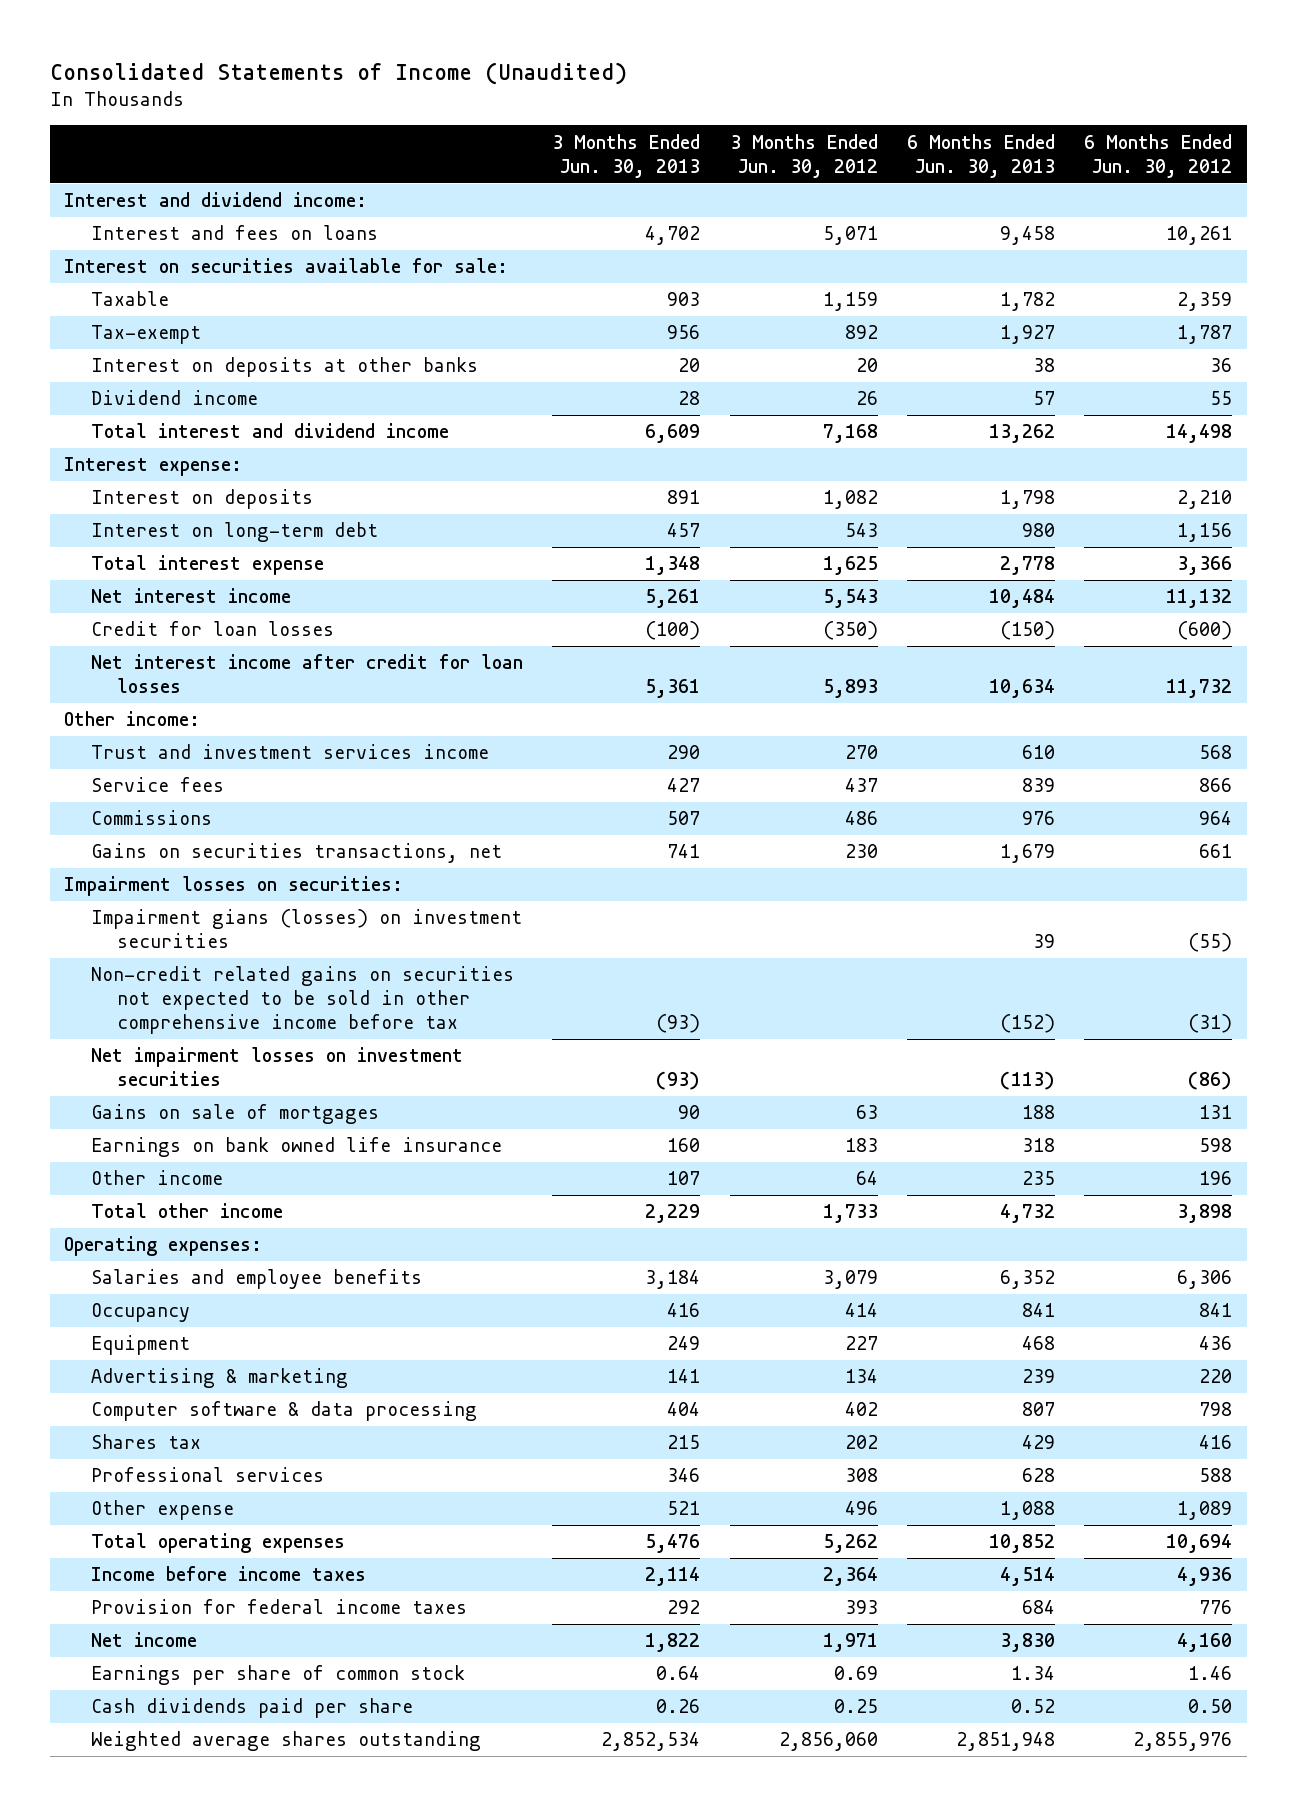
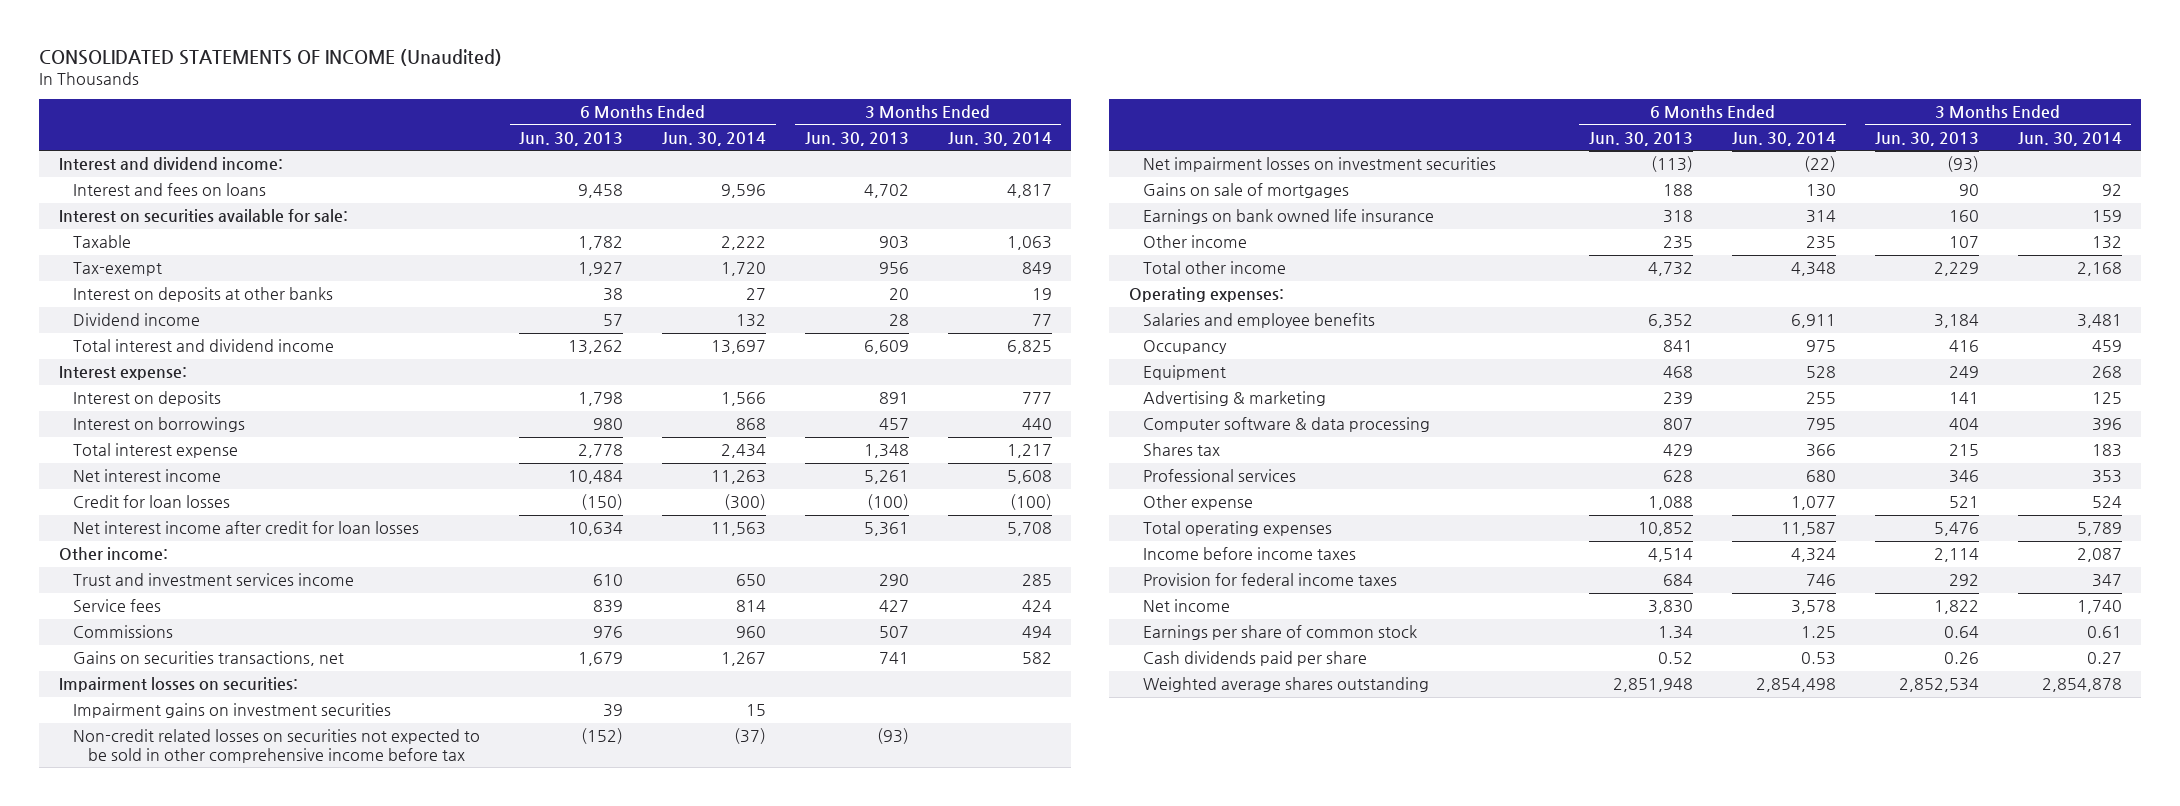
[49,61,627,85] Consolidated Statements of Income (Unaudited) -> [39,49,503,67] CONSOLIDATED STATEMENTS OF INCOME (Unaudited)
[729,133,878,178] 3 Months Ended Jun. 30, 2012 -> none
[1084,133,1233,178] 6 Months Ended Jun. 30, 2012 -> none
none -> [662,131,767,146] Jun. 30, 2014
none -> [947,131,1052,146] Jun. 30, 2014
[90,522,378,543] Interest on long-term debt -> [73,417,246,433] Interest on borrowings
[90,909,522,949] Impairment gians (losses) on investment securities -> [73,703,392,719] Impairment gains on investment securities
[90,966,514,1035] Non-credit related gains on securities not expected to be sold in other comprehensive income before tax -> [73,729,481,763] Non-credit related losses on securities not expected to be sold in other comprehensive income before tax

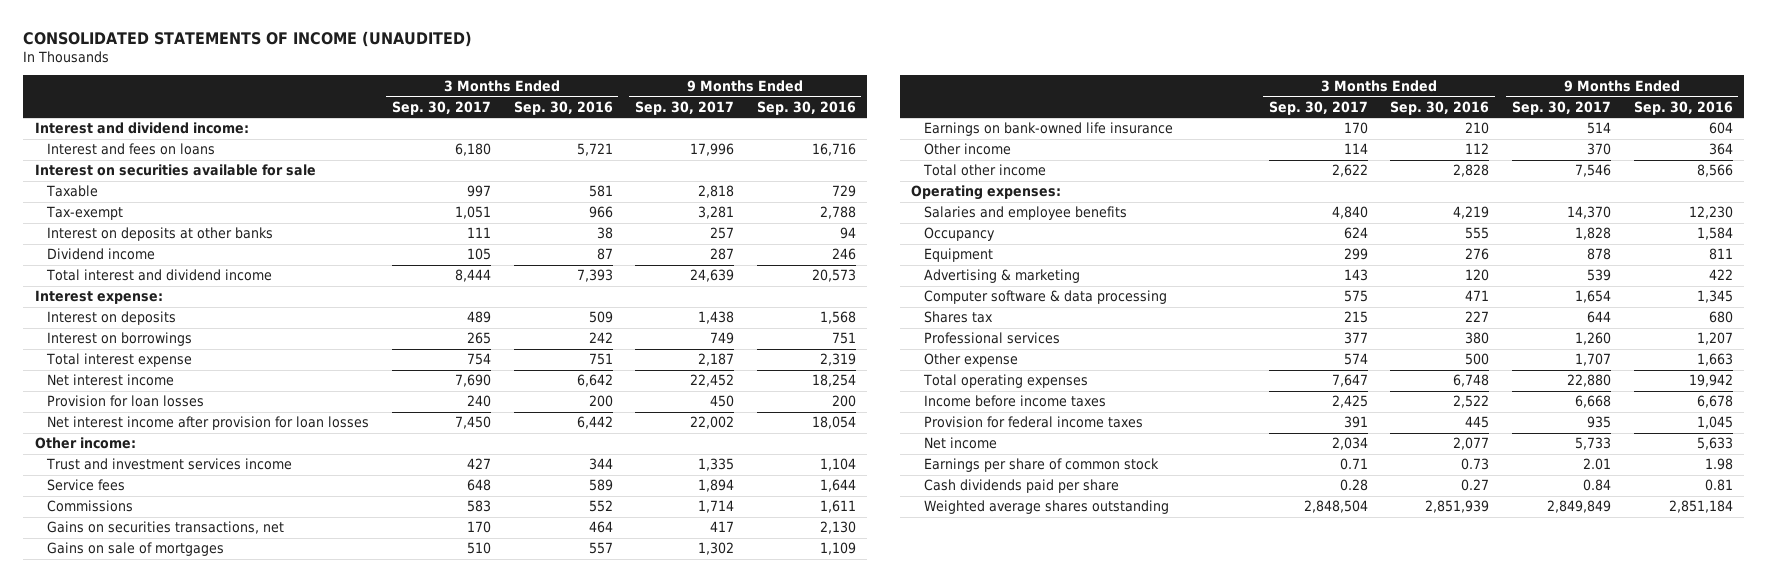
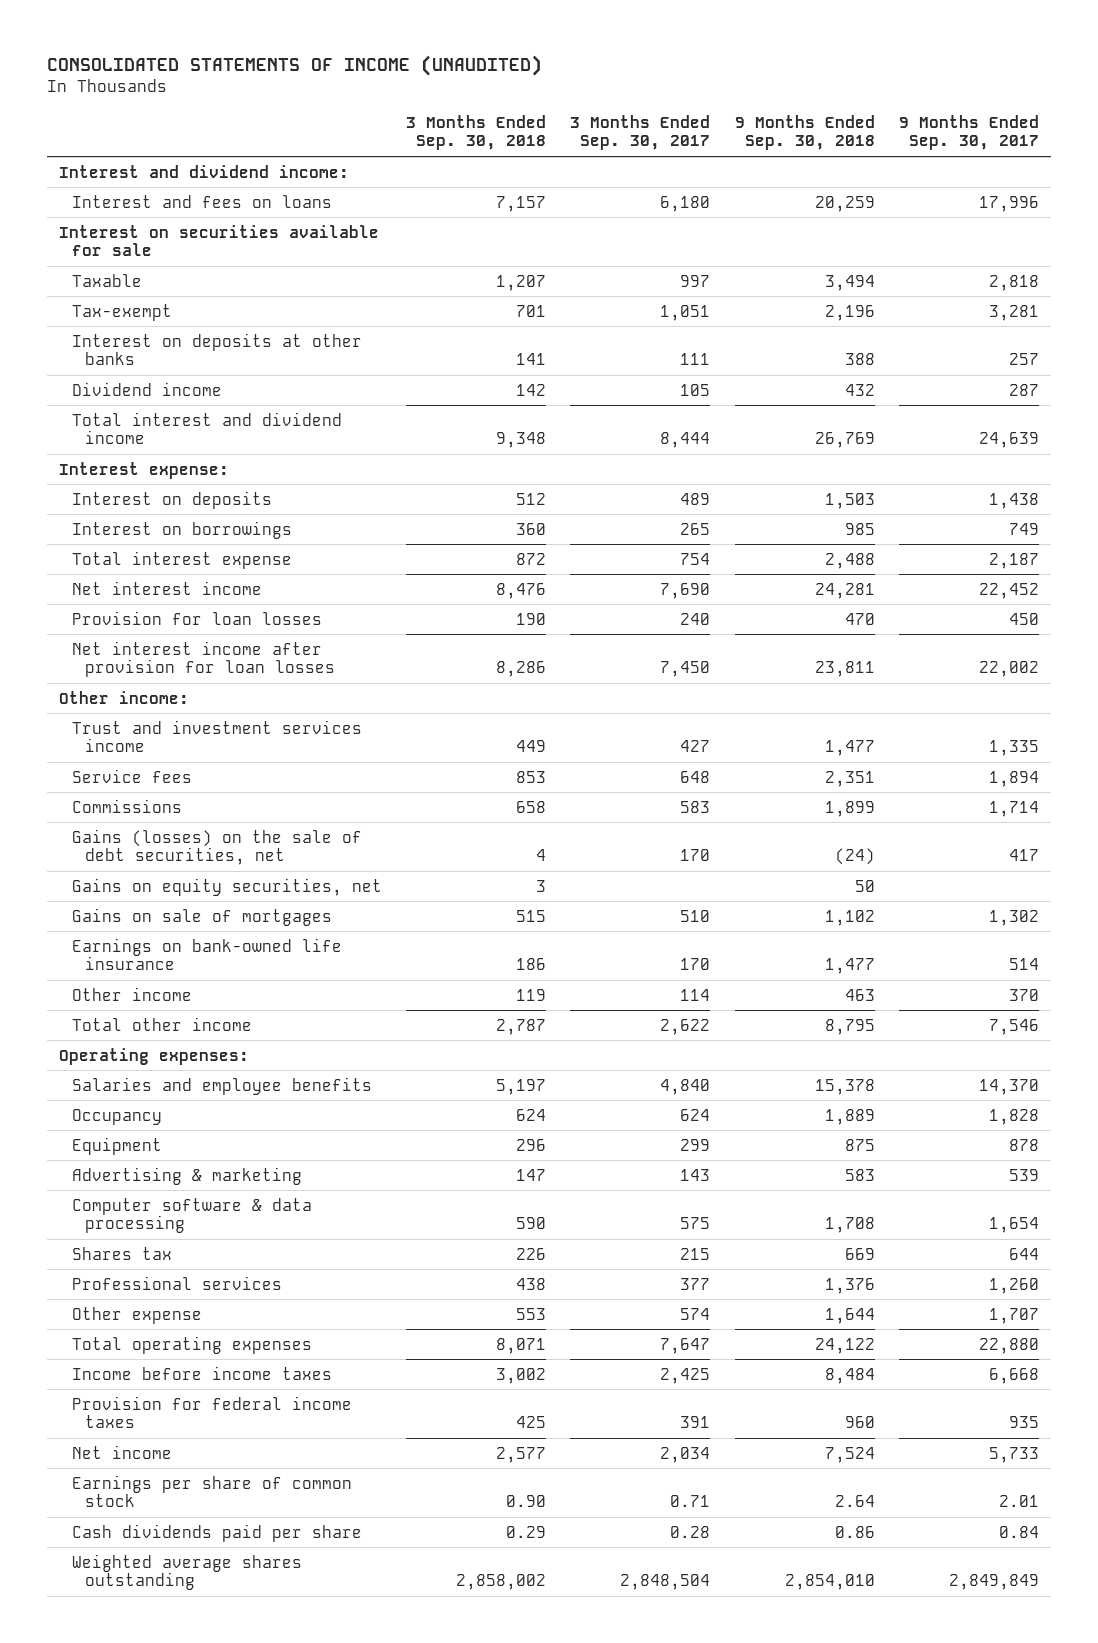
[513,100,613,115] Sep. 30, 2016 -> none
[756,100,856,115] Sep. 30, 2016 -> none
none -> [406,114,547,151] 3 Months Ended Sep. 30, 2018
none -> [734,114,875,151] 9 Months Ended Sep. 30, 2018
[47,521,285,535] Gains on securities transactions, net -> [71,828,362,866] Gains (losses) on the sale of debt securities, net
none -> [71,877,382,896] Gains on equity securities, net

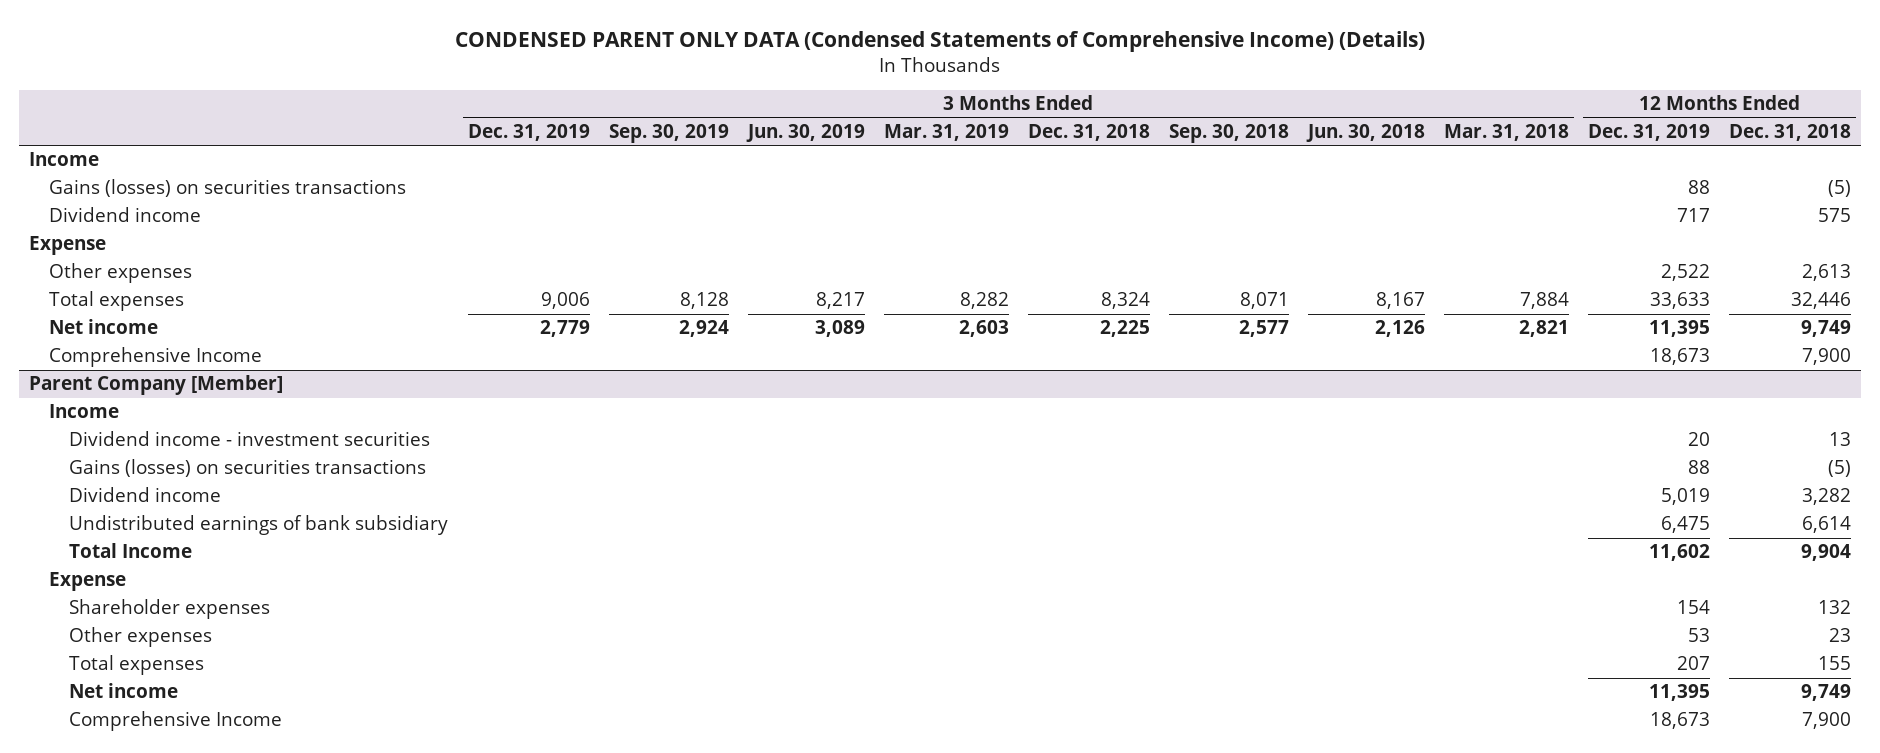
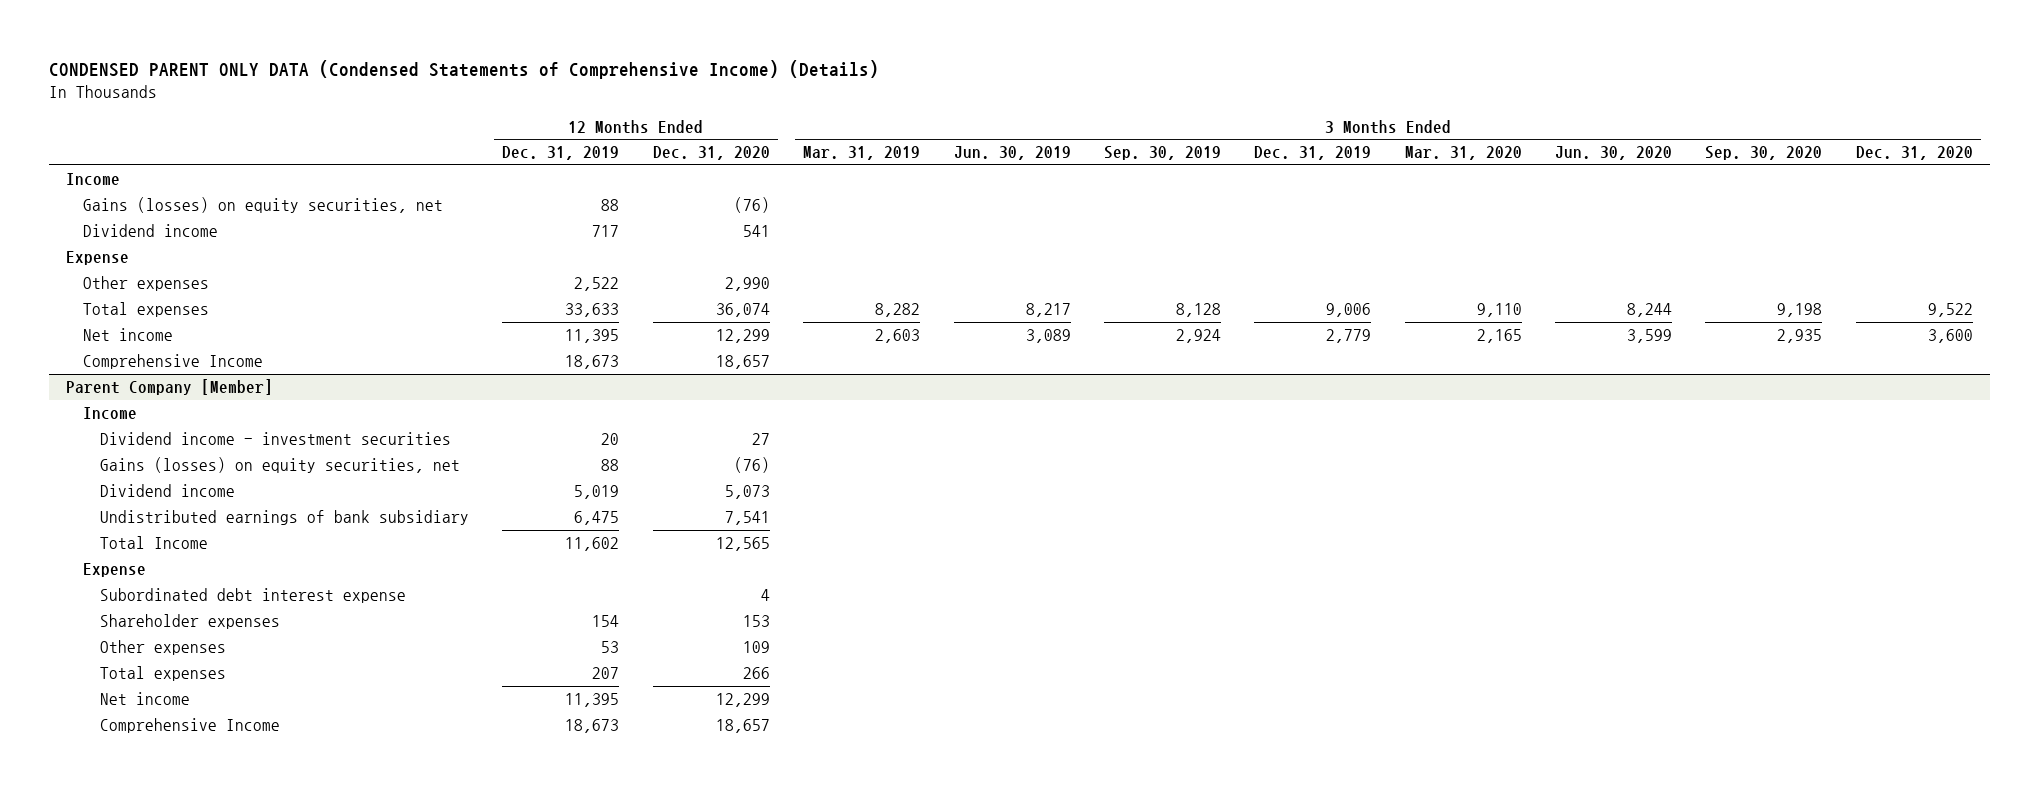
[1027,123,1150,141] Dec. 31, 2018 -> none
[1168,123,1289,143] Sep. 30, 2018 -> none
[1305,123,1425,142] Jun. 30, 2018 -> none
[1444,123,1570,141] Mar. 31, 2018 -> none
[1729,123,1852,141] Dec. 31, 2018 -> none
none -> [652,146,770,161] Dec. 31, 2020
none -> [1404,146,1522,161] Mar. 31, 2020
none -> [1555,146,1673,161] Jun. 30, 2020
none -> [1705,146,1823,161] Sep. 30, 2020
none -> [1855,146,1973,161] Dec. 31, 2020
[48,179,406,198] Gains (losses) on securities transactions -> [82,197,443,214] Gains (losses) on equity securities, net
[69,459,427,478] Gains (losses) on securities transactions -> [99,457,460,474] Gains (losses) on equity securities, net
none -> [99,588,406,604] Subordinated debt interest expense

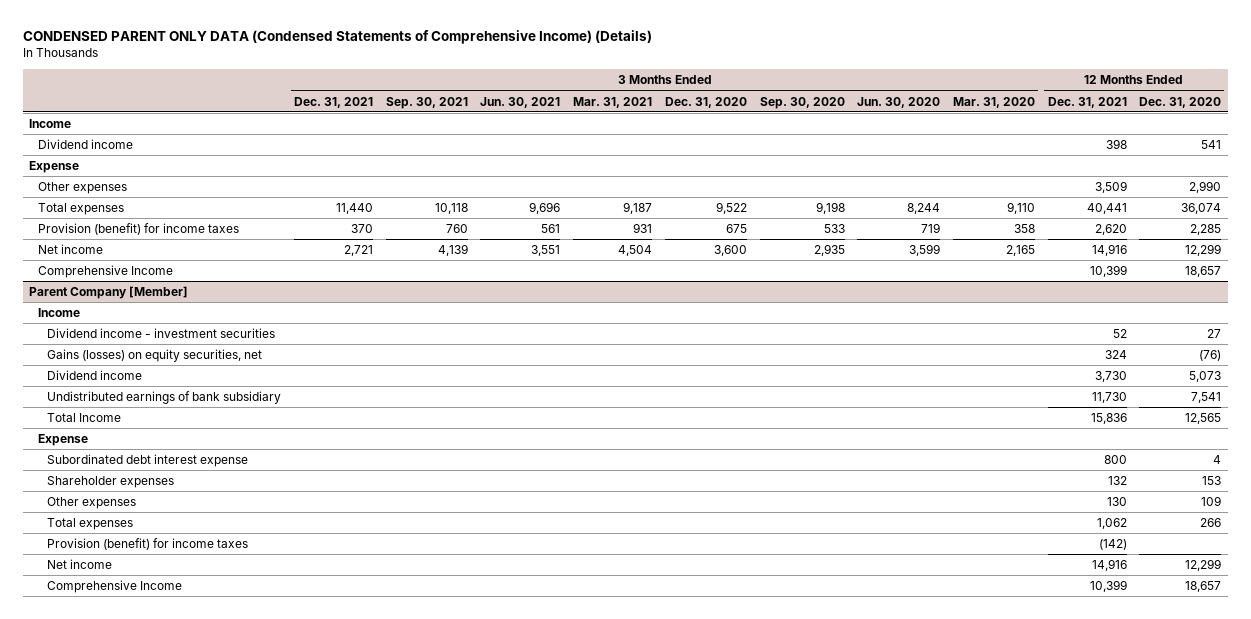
[502,146,620,161] Dec. 31, 2019 -> none
[803,146,921,161] Mar. 31, 2019 -> none
[953,146,1071,161] Jun. 30, 2019 -> none
[1103,146,1221,161] Sep. 30, 2019 -> none
[1254,146,1372,161] Dec. 31, 2019 -> none
none -> [294,96,374,108] Dec. 31, 2021
none -> [385,96,468,109] Sep. 30, 2021
none -> [480,96,561,108] Jun. 30, 2021
none -> [573,96,653,108] Mar. 31, 2021
none -> [1047,96,1127,108] Dec. 31, 2021
[82,197,443,214] Gains (losses) on equity securities, net -> none
none -> [38,223,240,236] Provision (benefit) for income taxes
none -> [47,538,249,551] Provision (benefit) for income taxes

